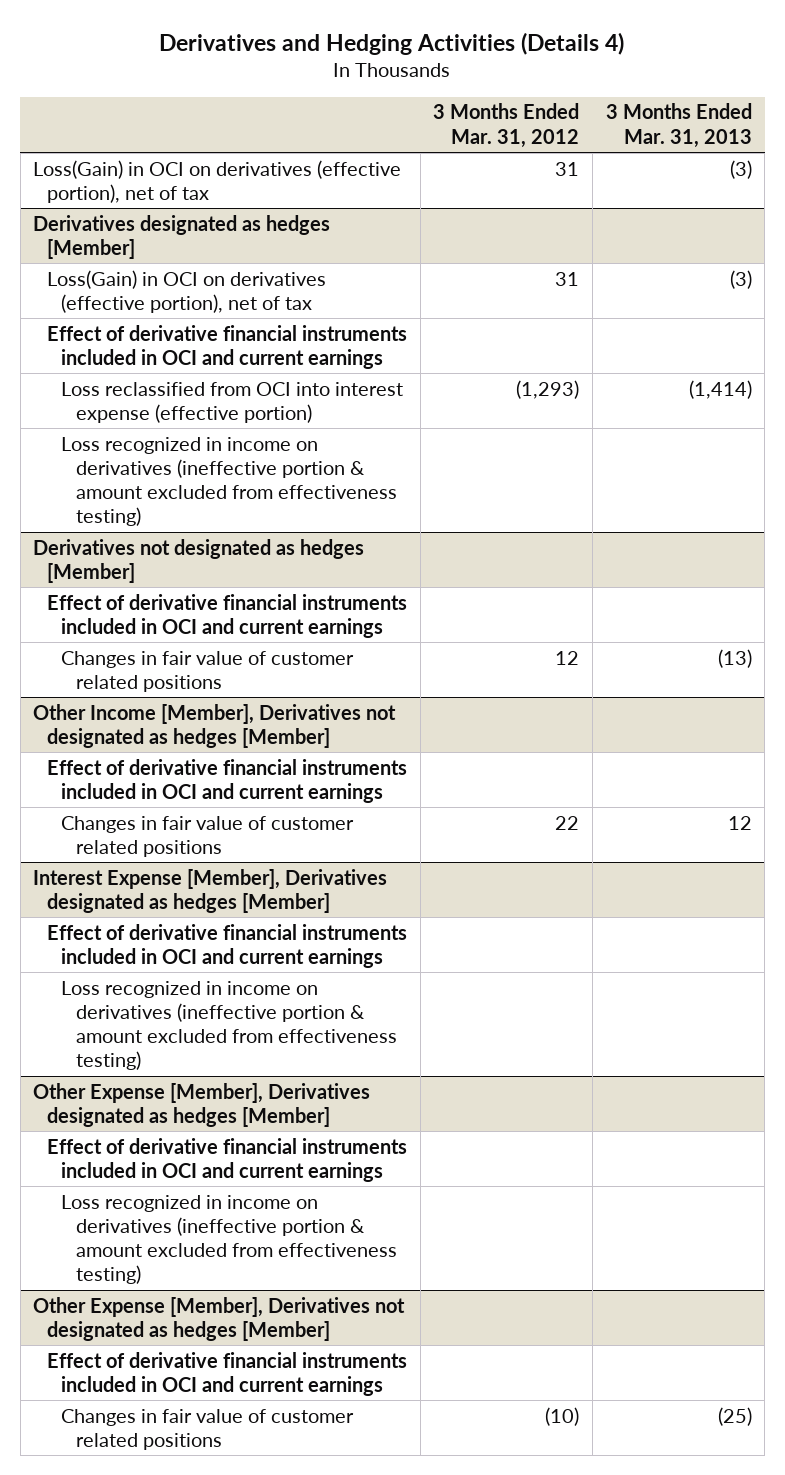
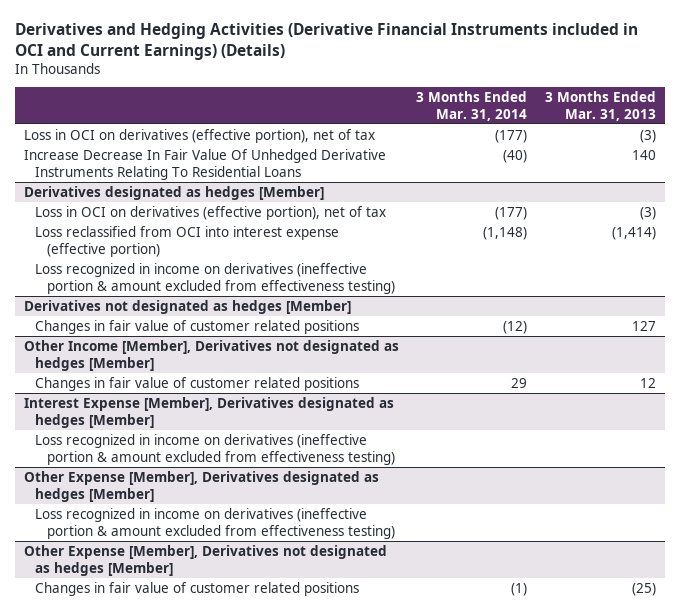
[159,31,625,55] Derivatives and Hedging Activities (Details 4) -> [14,23,638,60] Derivatives and Hedging Activities (Derivative Financial Instruments included in OCI and Current Earnings) (Details)
[433,103,580,148] 3 Months Ended Mar. 31, 2012 -> none
none -> [416,90,528,121] 3 Months Ended Mar. 31, 2014
[33,159,402,203] Loss(Gain) in OCI on derivatives (effective portion), net of tax -> [23,128,375,143] Loss in OCI on derivatives (effective portion), net of tax
none -> [23,148,386,180] Increase Decrease In Fair Value Of Unhedged Derivative Instruments Relating To Residential Loans
[47,324,408,369] Effect of derivative financial instruments included in OCI and current earnings -> none
[47,269,327,313] Loss(Gain) in OCI on derivatives (effective portion), net of tax -> [35,205,387,220] Loss in OCI on derivatives (effective portion), net of tax
[47,593,408,638] Effect of derivative financial instruments included in OCI and current earnings -> none
[717,648,752,668] (13) -> [632,320,657,331] 127
[47,758,408,803] Effect of derivative financial instruments included in OCI and current earnings -> none
[47,923,408,968] Effect of derivative financial instruments included in OCI and current earnings -> none
[47,1137,408,1182] Effect of derivative financial instruments included in OCI and current earnings -> none
[47,1351,408,1396] Effect of derivative financial instruments included in OCI and current earnings -> none

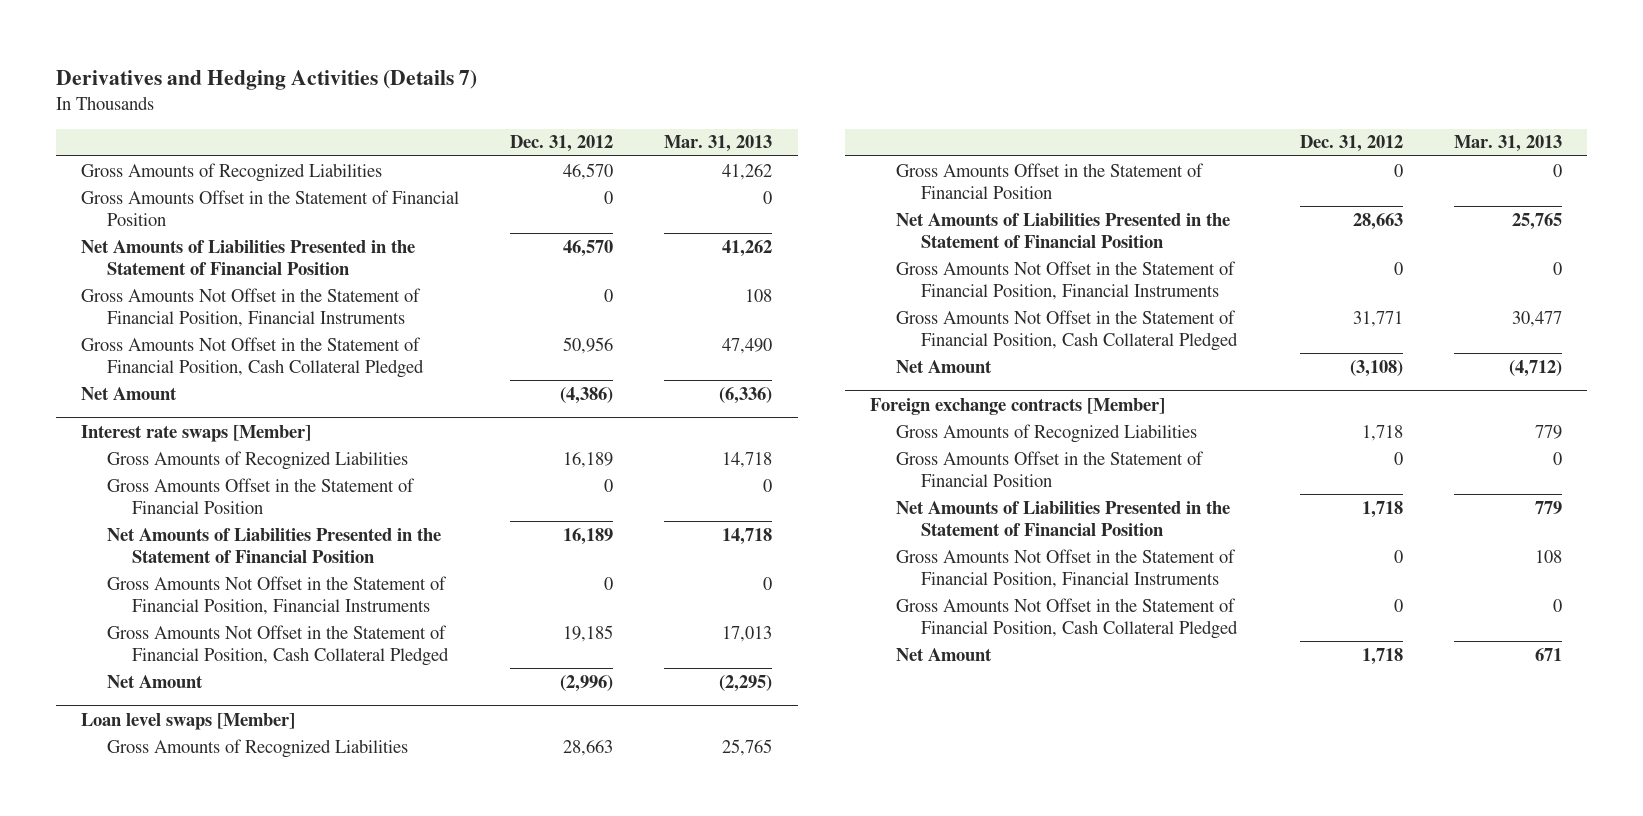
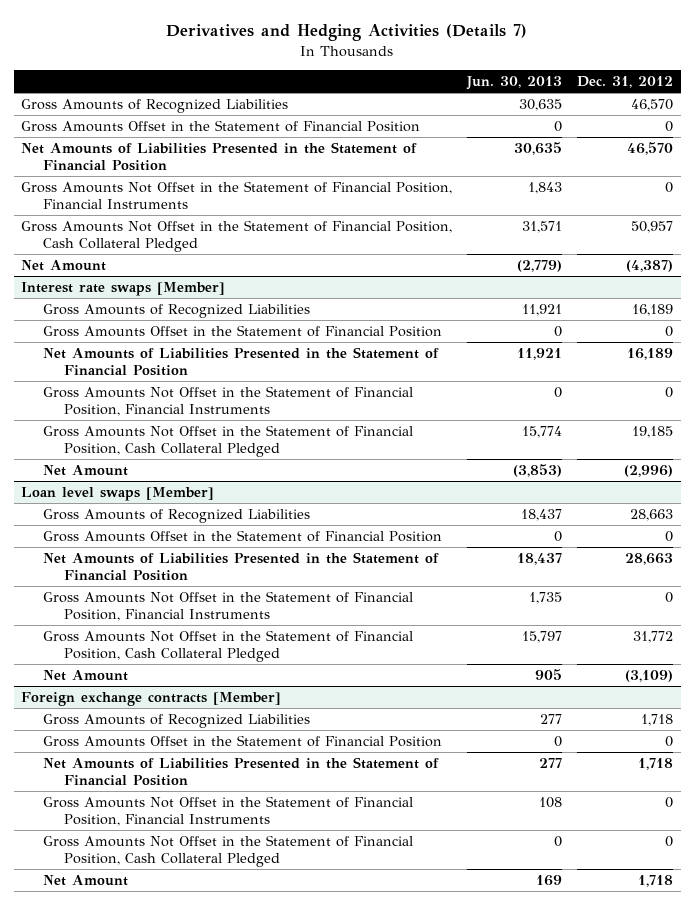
[664,135,773,153] Mar. 31, 2013 -> none
none -> [466,76,563,91] Jun. 30, 2013
[563,336,614,354] 50,956 -> [631,220,674,233] 50,957
[560,386,614,404] (4,386) -> [626,259,674,272] (4,387)
[1352,310,1403,327] 31,771 -> [633,630,674,643] 31,772
[1349,359,1403,377] (3,108) -> [625,669,674,682] (3,109)

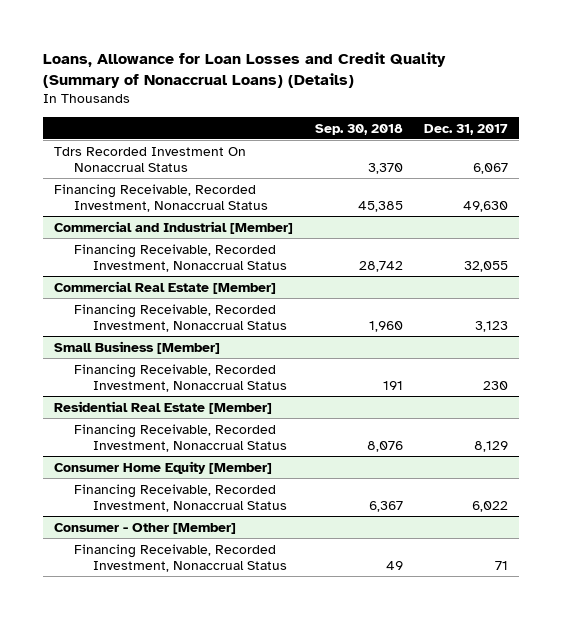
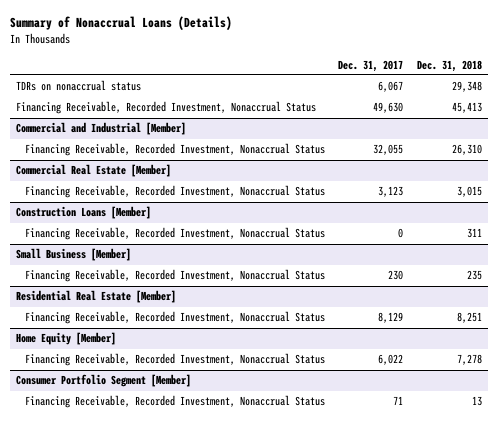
[43,52,447,89] Loans, Allowance for Loan Losses and Credit Quality (Summary of Nonaccrual Loans) (Details) -> [9,16,232,31] Summary of Nonaccrual Loans (Details)
[314,123,403,135] Sep. 30, 2018 -> none
none -> [416,59,482,72] Dec. 31, 2018
[53,146,246,173] Tdrs Recorded Investment On Nonaccrual Status -> [16,80,142,92] TDRs on nonaccrual status
none -> [16,206,152,220] Construction Loans [Member]
none -> [24,227,325,241] Financing Receivable, Recorded Investment, Nonaccrual Status
[53,460,272,474] Consumer Home Equity [Member] -> [16,332,117,346] Home Equity [Member]
[53,522,236,534] Consumer - Other [Member] -> [16,374,192,388] Consumer Portfolio Segment [Member]

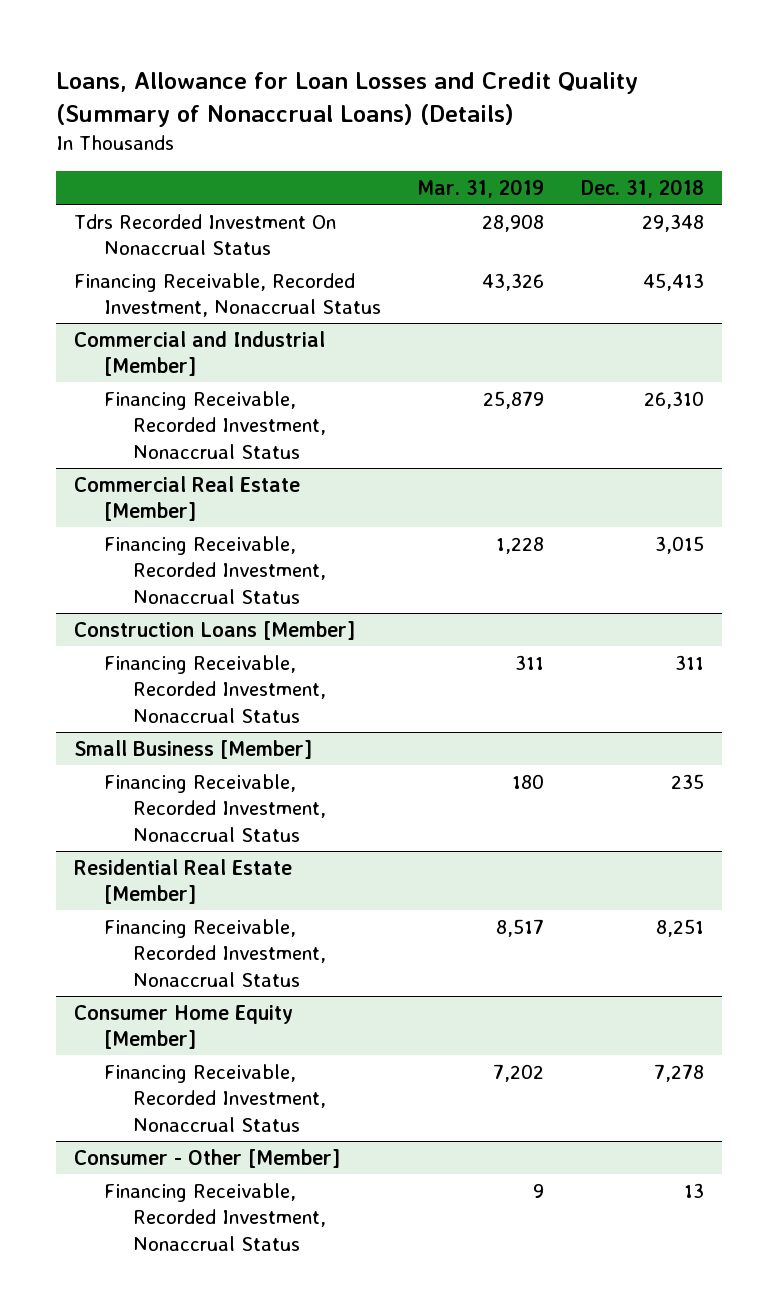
[9,16,232,31] Summary of Nonaccrual Loans (Details) -> [55,71,638,127] Loans, Allowance for Loan Losses and Credit Quality (Summary of Nonaccrual Loans) (Details)
[338,59,404,72] Dec. 31, 2017 -> none
none -> [417,178,545,198] Mar. 31, 2019
[16,80,142,92] TDRs on nonaccrual status -> [74,213,337,256] Tdrs Recorded Investment On Nonaccrual Status
[16,332,117,346] Home Equity [Member] -> [74,1004,294,1050] Consumer Home Equity [Member]
[16,374,192,388] Consumer Portfolio Segment [Member] -> [74,1148,341,1168] Consumer - Other [Member]

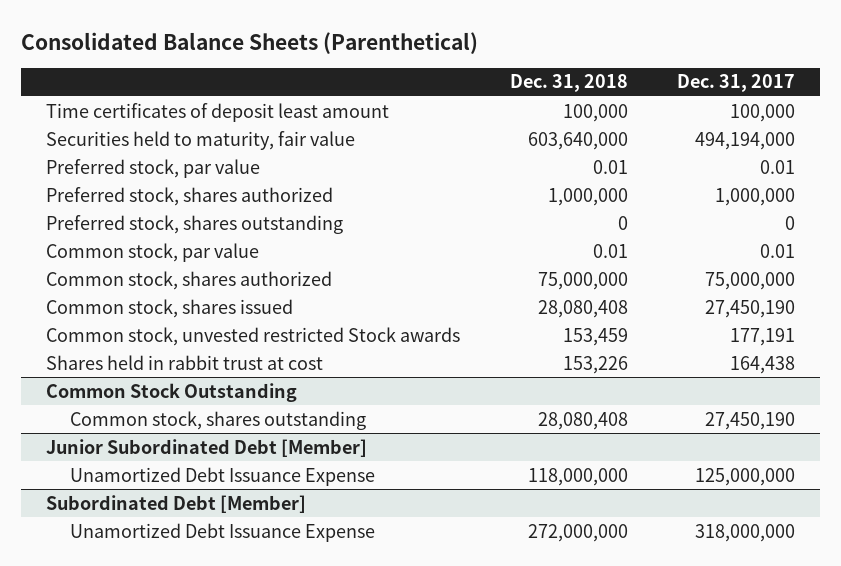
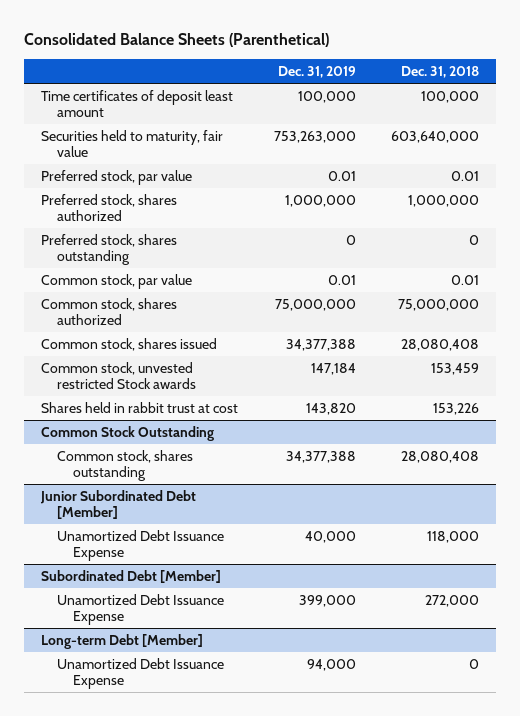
[677,74,796,93] Dec. 31, 2017 -> none
none -> [277,66,356,79] Dec. 31, 2019
[527,467,628,486] 118,000,000 -> [426,530,479,543] 118,000
[527,523,628,542] 272,000,000 -> [424,594,479,607] 272,000
none -> [41,633,204,649] Long-term Debt [Member]
none -> [56,657,224,690] Unamortized Debt Issuance Expense

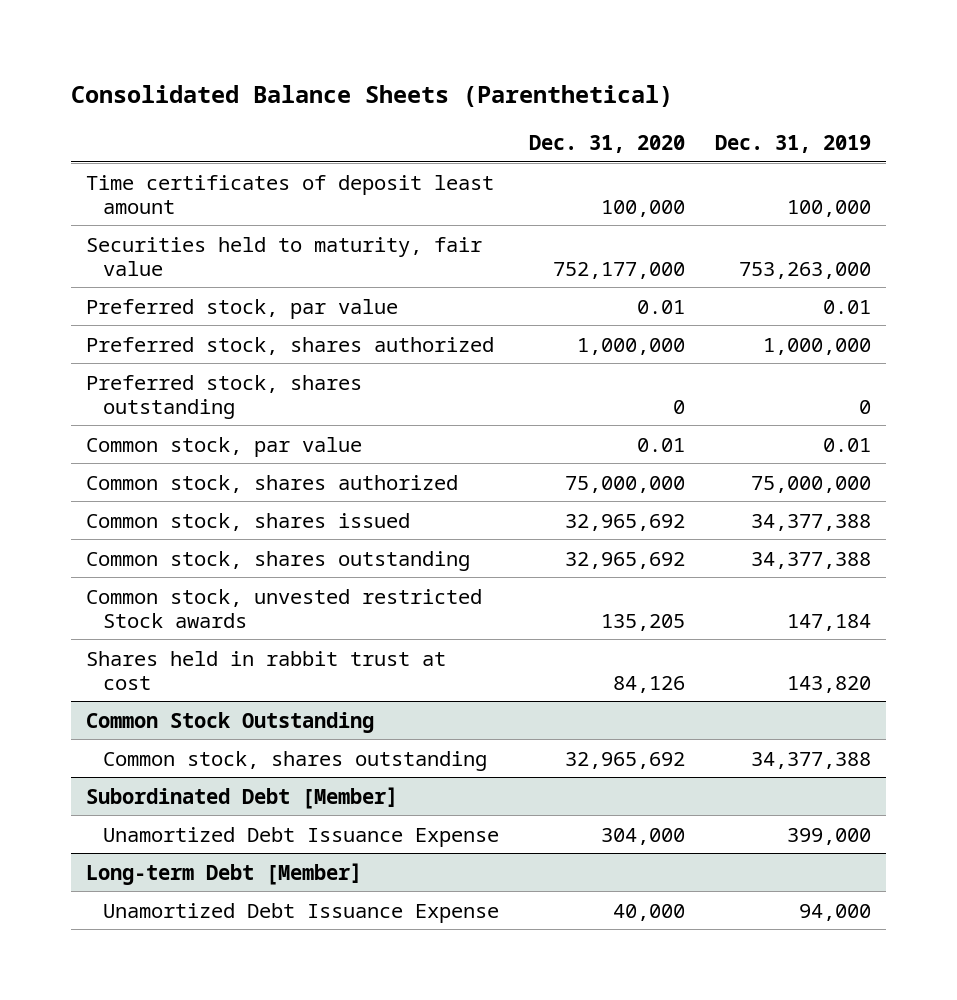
[400,66,479,79] Dec. 31, 2018 -> none
none -> [528,134,685,153] Dec. 31, 2020
none -> [85,550,470,571] Common stock, shares outstanding
[40,489,197,520] Junior Subordinated Debt [Member] -> none
[56,529,224,562] Unamortized Debt Issuance Expense -> none

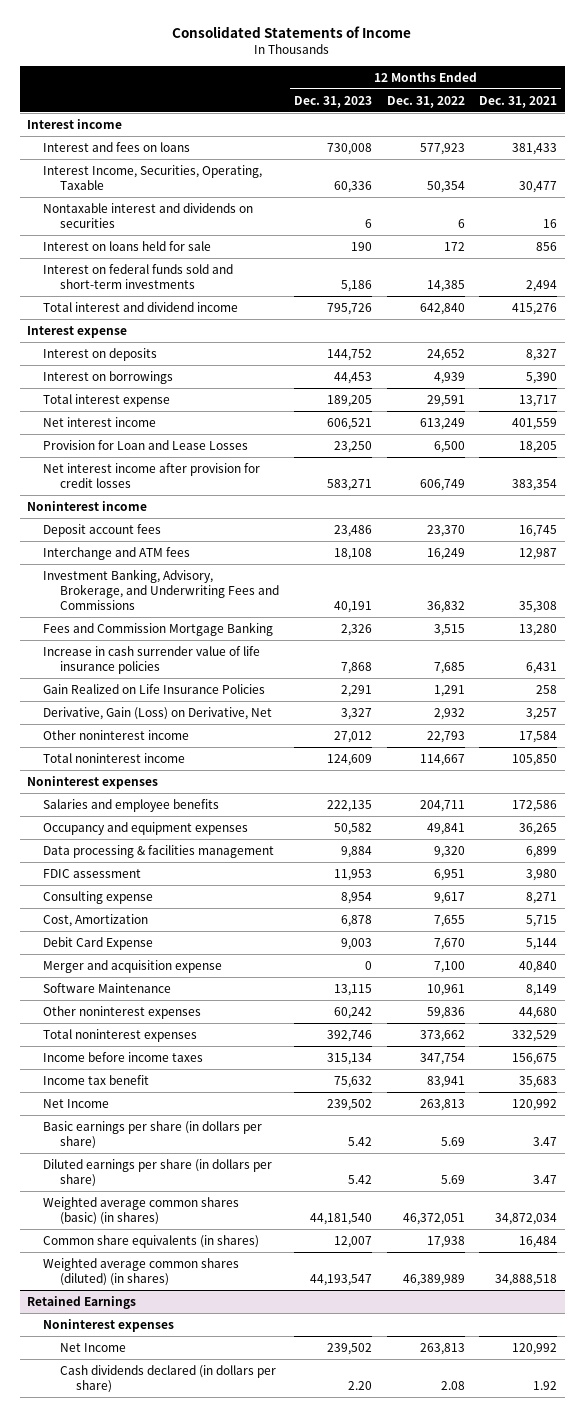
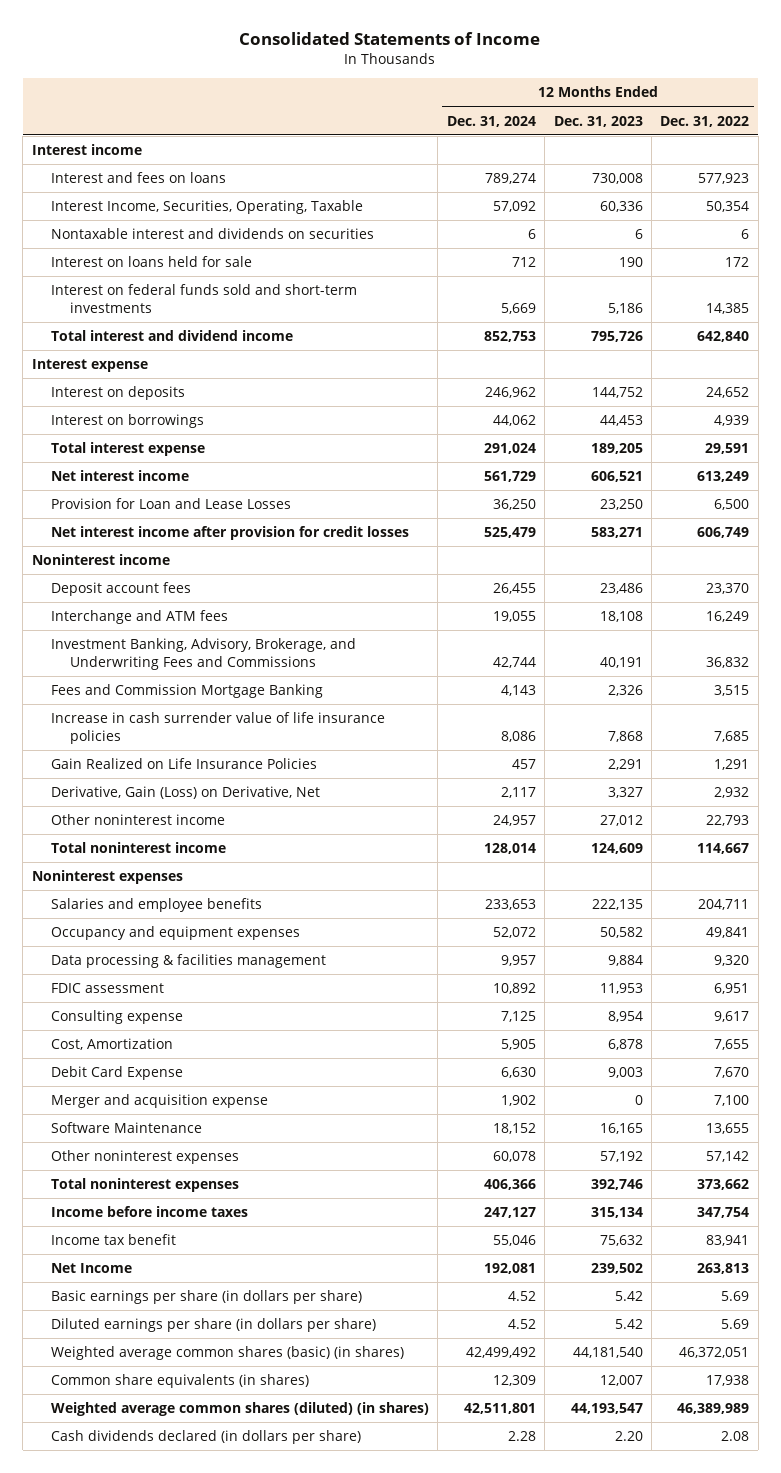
[479,95,558,108] Dec. 31, 2021 -> none
none -> [446,115,536,127] Dec. 31, 2024
[333,983,372,996] 13,115 -> [599,1123,643,1135] 16,165
[426,983,465,996] 10,961 -> [706,1123,750,1135] 13,655
[333,1006,372,1019] 60,242 -> [599,1151,643,1163] 57,192
[426,1006,465,1019] 59,836 -> [706,1151,750,1163] 57,142
[27,1295,137,1309] Retained Earnings -> none
[43,1318,175,1332] Noninterest expenses -> none
[59,1342,126,1352] Net Income -> none

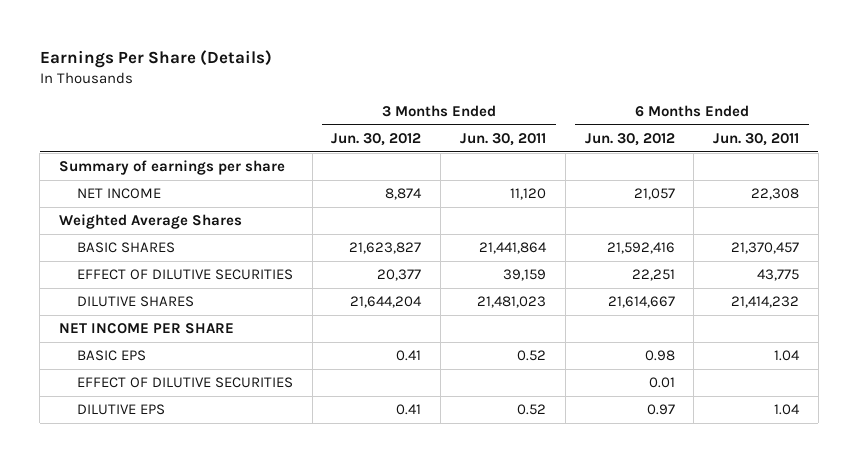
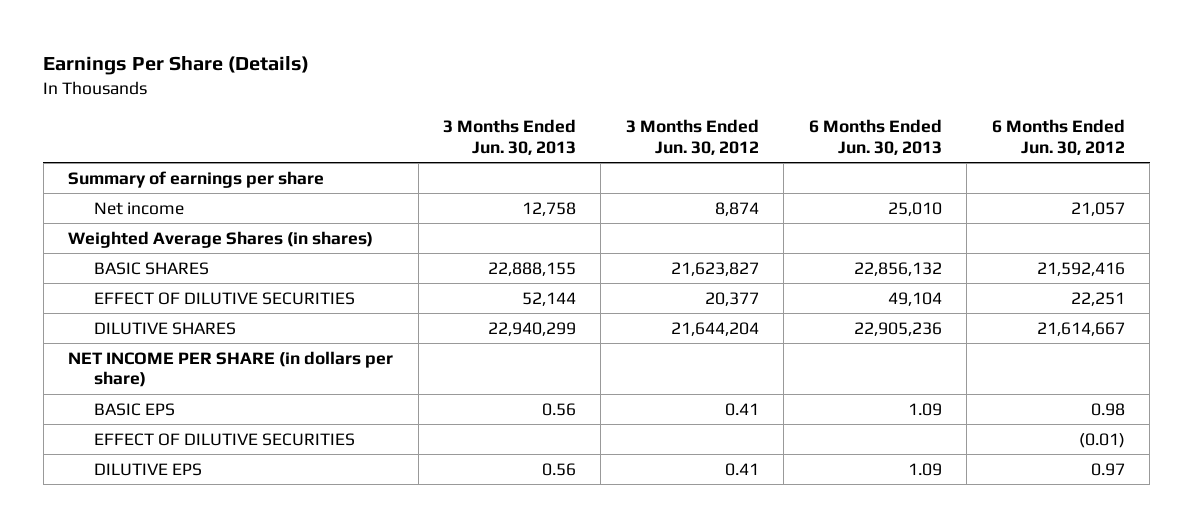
[460,132,547,146] Jun. 30, 2011 -> none
[713,132,800,146] Jun. 30, 2011 -> none
none -> [442,119,576,155] 3 Months Ended Jun. 30, 2013
none -> [808,119,942,155] 6 Months Ended Jun. 30, 2013
[76,188,161,200] NET INCOME -> [93,201,184,215] Net income
[59,214,243,230] Weighted Average Shares -> [68,230,374,248] Weighted Average Shares (in shares)
[59,323,235,335] NET INCOME PER SHARE -> [68,350,394,388] NET INCOME PER SHARE (in dollars per share)
[648,377,675,389] 0.01 -> [1078,432,1125,448] (0.01)

